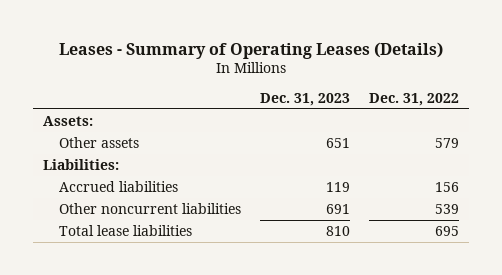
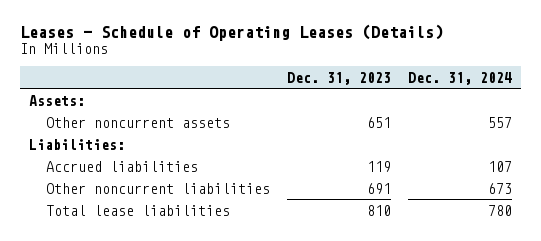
[58,41,443,59] Leases - Summary of Operating Leases (Details) -> [20,24,444,42] Leases - Schedule of Operating Leases (Details)
[369,92,460,106] Dec. 31, 2022 -> none
none -> [408,71,513,85] Dec. 31, 2024
[58,136,139,148] Other assets -> [45,116,230,128] Other noncurrent assets

